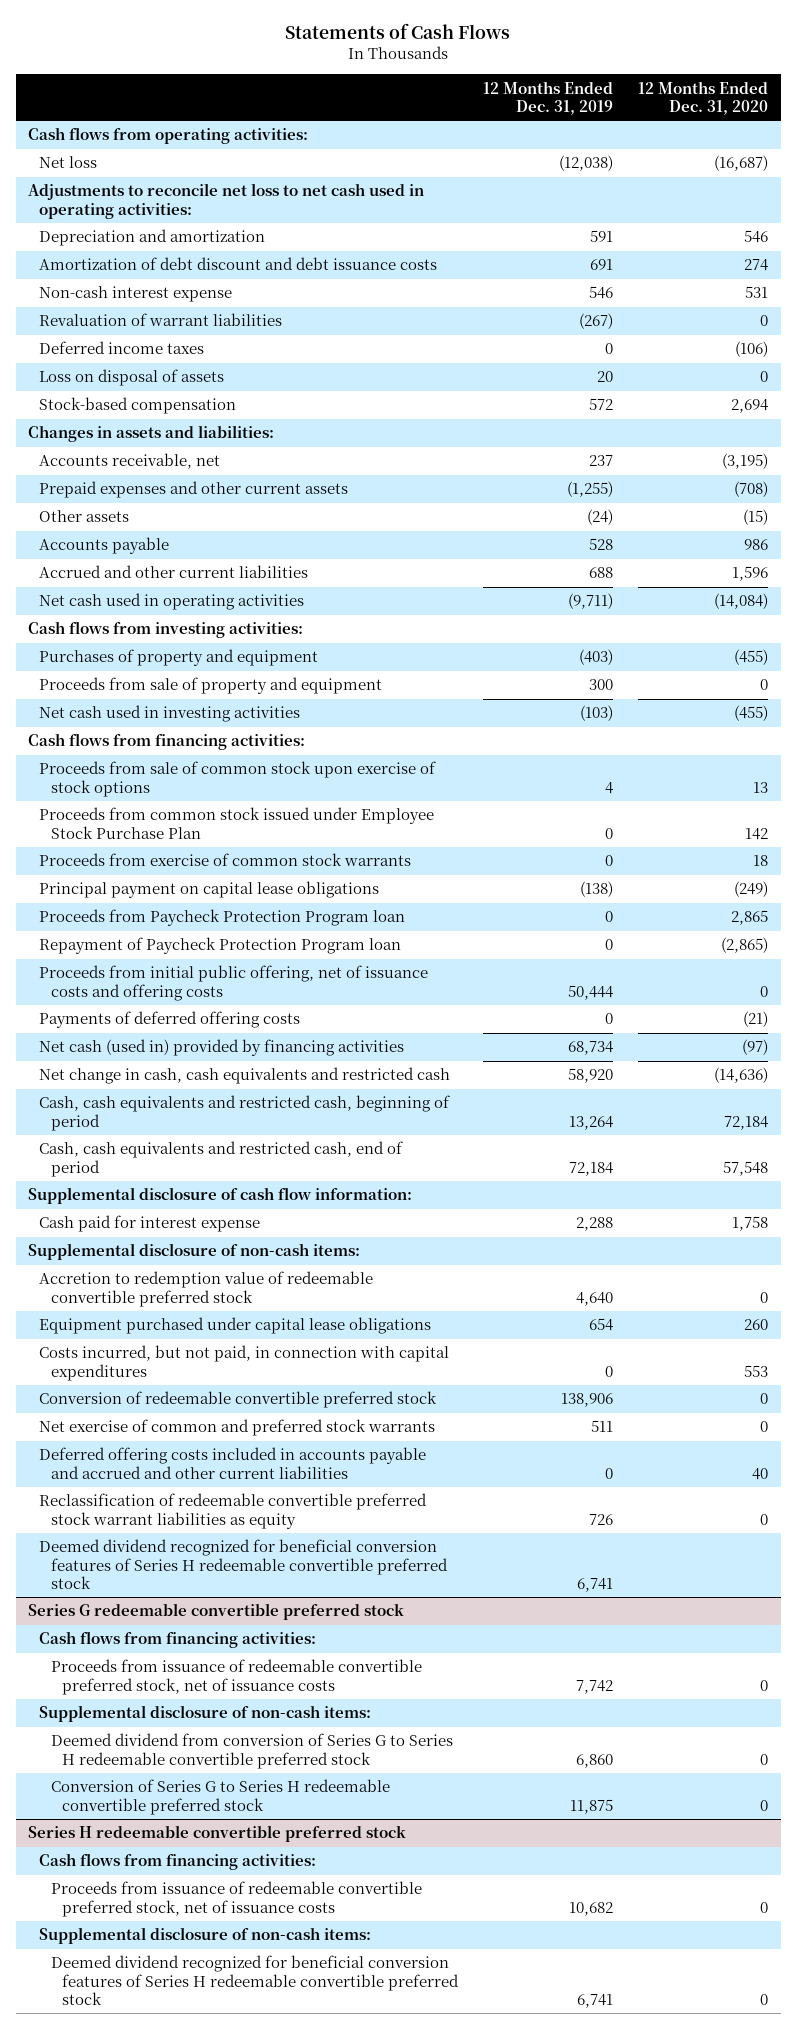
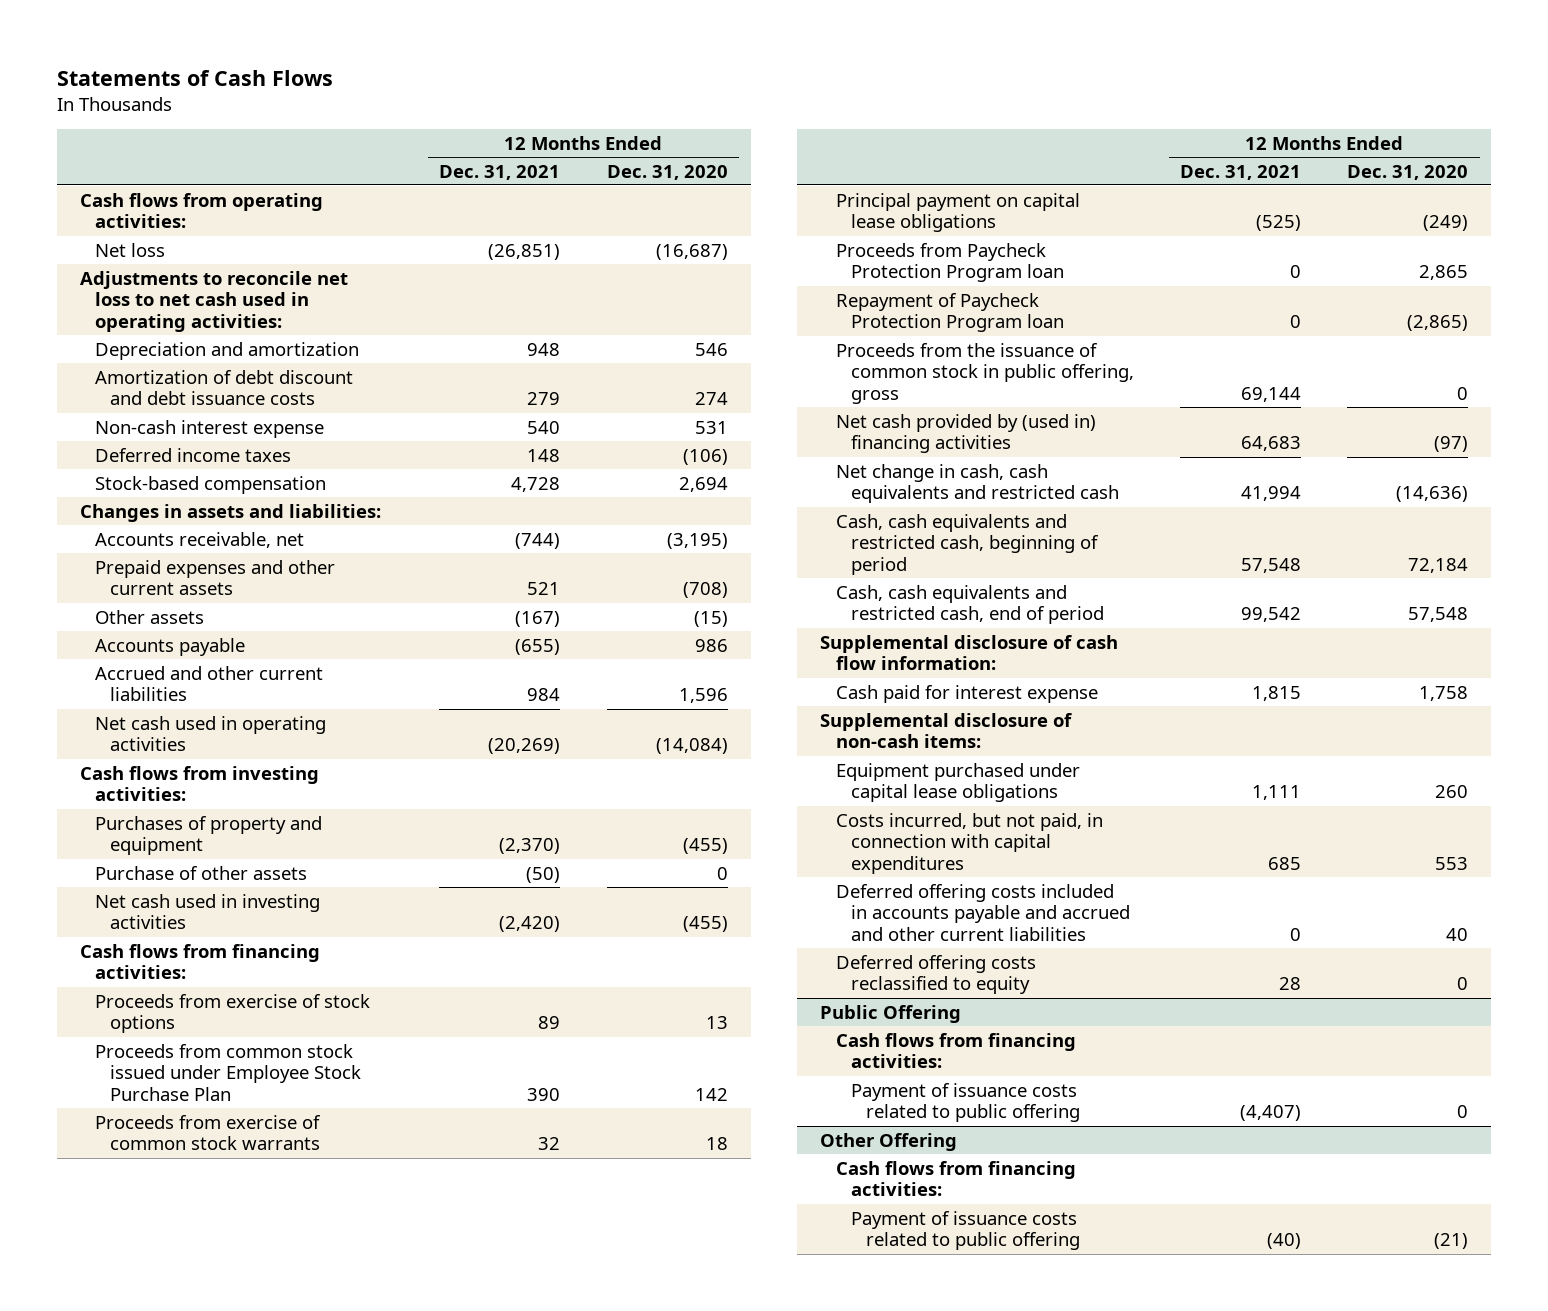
[483,80,614,115] 12 Months Ended Dec. 31, 2019 -> none
none -> [439,164,561,180] Dec. 31, 2021
[39,313,283,327] Revaluation of warrant liabilities -> none
[39,369,225,387] Loss on disposal of assets -> none
[39,677,383,695] Proceeds from sale of property and equipment -> none
none -> [94,865,307,880] Purchase of other assets
[39,761,437,797] Proceeds from sale of common stock upon exercise of stock options -> [94,993,370,1034] Proceeds from exercise of stock options
[39,965,429,1001] Proceeds from initial public offering, net of issuance costs and offering costs -> none
[39,1011,301,1029] Payments of deferred offering costs -> none
none -> [835,342,1134,405] Proceeds from the issuance of common stock in public offering, gross
[39,1039,405,1057] Net cash (used in) provided by financing activities -> [835,413,1096,454] Net cash provided by (used in) financing activities
[39,1271,374,1307] Accretion to redemption value of redeemable convertible preferred stock -> none
[39,1391,438,1409] Conversion of redeemable convertible preferred stock -> none
[39,1419,436,1437] Net exercise of common and preferred stock warrants -> none
[39,1493,428,1529] Reclassification of redeemable convertible preferred stock warrant liabilities as equity -> none
[39,1539,448,1590] Deemed dividend recognized for beneficial conversion features of Series H redeemable convertible preferred stock -> none
[28,1603,405,1621] Series G redeemable convertible preferred stock -> none
none -> [835,954,1036,995] Deferred offering costs reclassified to equity
none -> [820,1004,962,1023] Public Offering
[50,1659,422,1695] Proceeds from issuance of redeemable convertible preferred stock, net of issuance costs -> none
[39,1705,372,1723] Supplemental disclosure of non-cash items: -> none
[50,1733,453,1769] Deemed dividend from conversion of Series G to Series H redeemable convertible preferred stock -> none
[50,1779,390,1815] Conversion of Series G to Series H redeemable convertible preferred stock -> none
[28,1825,407,1843] Series H redeemable convertible preferred stock -> none
none -> [850,1082,1081,1123] Payment of issuance costs related to public offering
none -> [820,1132,958,1151] Other Offering
[50,1881,422,1917] Proceeds from issuance of redeemable convertible preferred stock, net of issuance costs -> none
[39,1927,372,1945] Supplemental disclosure of non-cash items: -> none
[50,1955,459,2006] Deemed dividend recognized for beneficial conversion features of Series H redeemable convertible preferred stock -> none
none -> [850,1210,1081,1251] Payment of issuance costs related to public offering

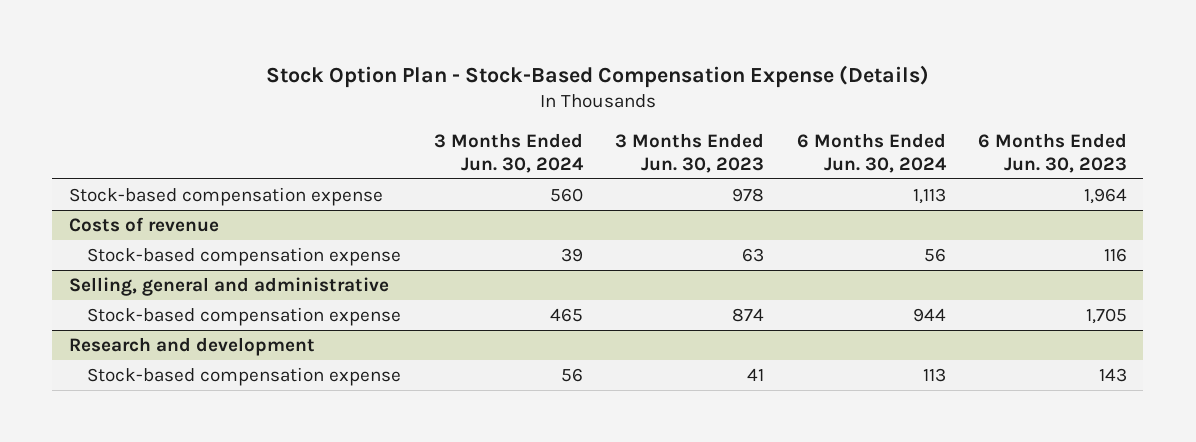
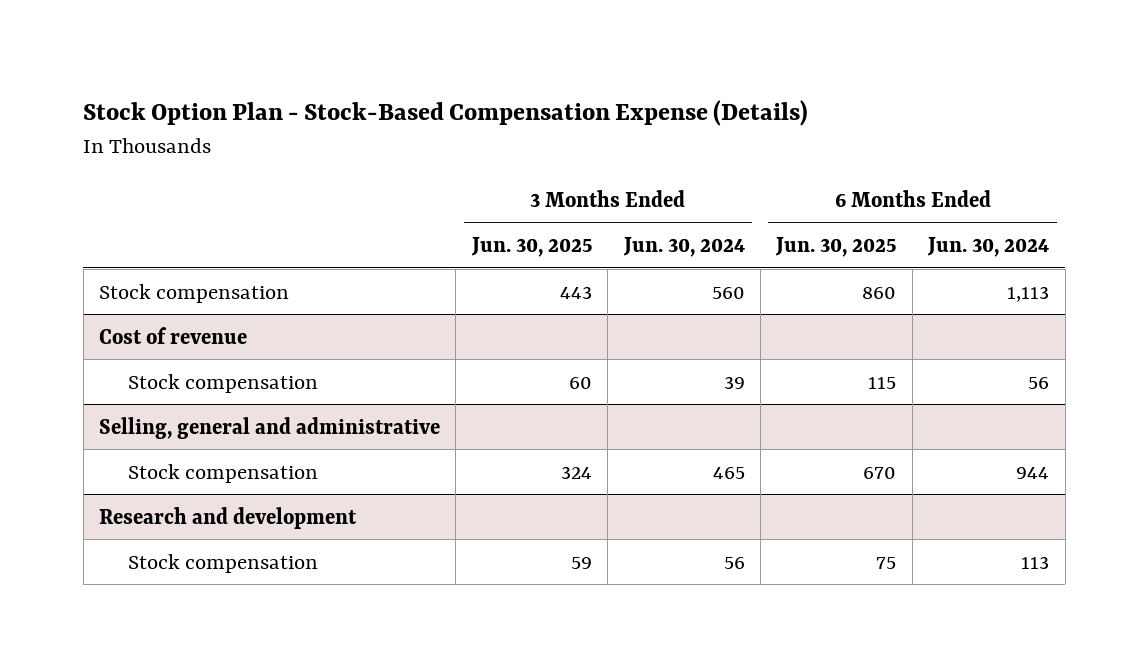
[615,132,765,173] 3 Months Ended Jun. 30, 2023 -> none
[978,132,1128,173] 6 Months Ended Jun. 30, 2023 -> none
none -> [470,237,592,258] Jun. 30, 2025
none -> [775,237,897,258] Jun. 30, 2025
[68,186,383,206] Stock-based compensation expense -> [98,283,289,303] Stock compensation
[68,216,219,232] Costs of revenue -> [98,326,247,344] Cost of revenue
[87,246,402,266] Stock-based compensation expense -> [128,373,319,393] Stock compensation
[87,306,402,326] Stock-based compensation expense -> [128,463,319,483] Stock compensation
[87,366,402,386] Stock-based compensation expense -> [128,553,319,573] Stock compensation

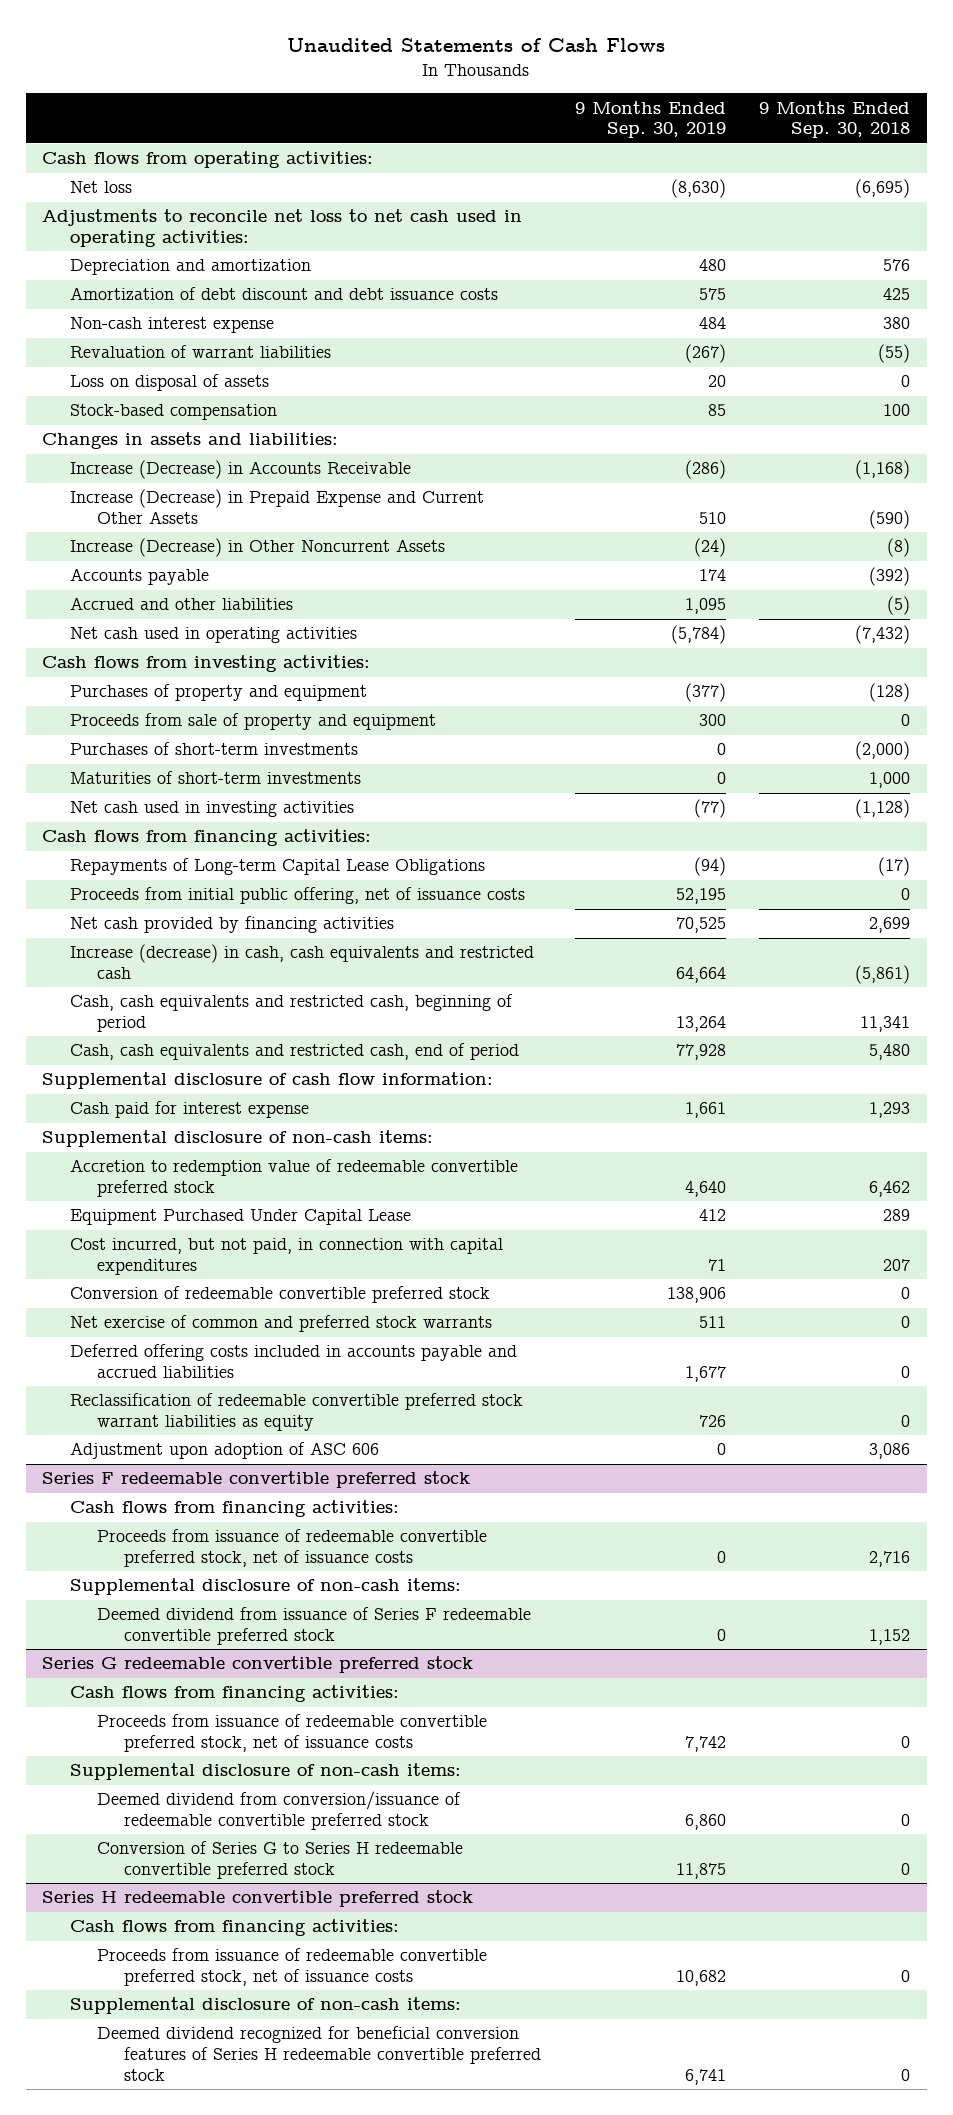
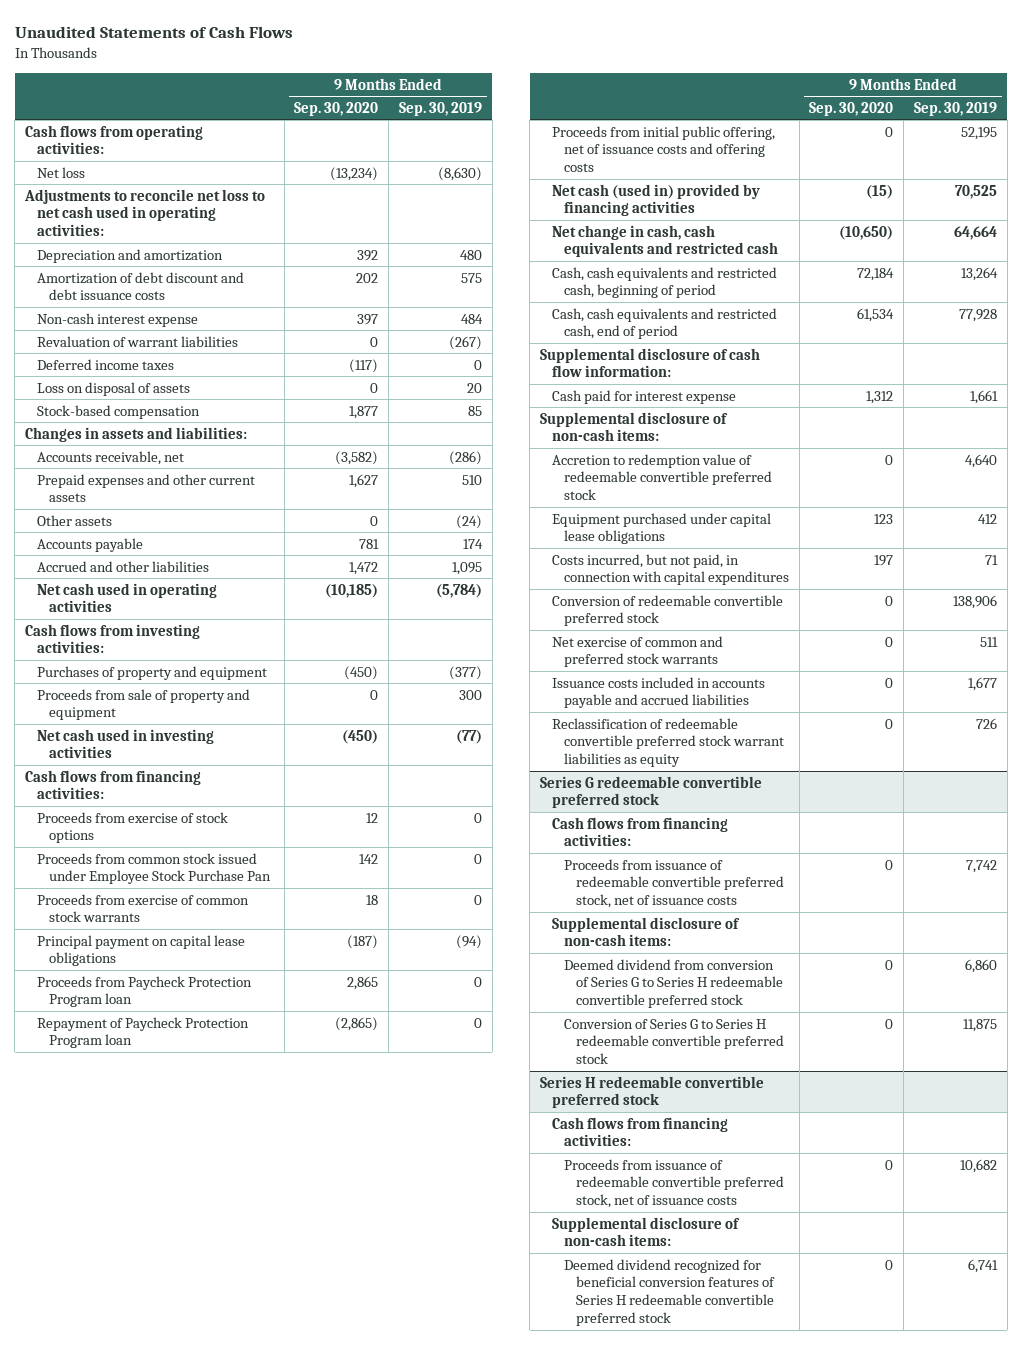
[759,100,911,139] 9 Months Ended Sep. 30, 2018 -> none
none -> [294,101,379,116] Sep. 30, 2020
none -> [36,358,174,370] Deferred income taxes
[69,460,411,480] Increase (Decrease) in Accounts Receivable -> [36,450,184,465] Accounts receivable, net
[69,489,484,524] Increase (Decrease) in Prepaid Expense and Current Other Assets -> [36,473,255,503] Prepaid expenses and other current assets
[69,538,445,558] Increase (Decrease) in Other Noncurrent Assets -> [36,514,112,526] Other assets
[69,742,358,756] Purchases of short-term investments -> none
[69,771,361,785] Maturities of short-term investments -> none
none -> [36,811,228,844] Proceeds from exercise of stock options
none -> [36,852,271,885] Proceeds from common stock issued under Employee Stock Purchase Pan
none -> [36,893,249,923] Proceeds from exercise of common stock warrants
[69,858,485,876] Repayments of Long-term Capital Lease Obligations -> [36,934,245,967] Principal payment on capital lease obligations
none -> [36,975,252,1008] Proceeds from Paycheck Protection Program loan
none -> [36,1016,249,1049] Repayment of Paycheck Protection Program loan
[69,887,525,905] Proceeds from initial public offering, net of issuance costs -> [551,125,775,173] Proceeds from initial public offering, net of issuance costs and offering costs
[69,916,394,934] Net cash provided by financing activities -> [551,183,760,217] Net cash (used in) provided by financing activities
[69,944,534,979] Increase (decrease) in cash, cash equivalents and restricted cash -> [551,224,778,258] Net change in cash, cash equivalents and restricted cash
[69,1209,411,1226] Equipment Purchased Under Capital Lease -> [551,512,771,545] Equipment purchased under capital lease obligations
[69,1238,503,1275] Cost incurred, but not paid, in connection with capital expenditures -> [551,553,789,586] Costs incurred, but not paid, in connection with capital expenditures
[69,1344,517,1378] Deferred offering costs included in accounts payable and accrued liabilities -> [551,676,765,709] Issuance costs included in accounts payable and accrued liabilities
[69,1442,379,1460] Adjustment upon adoption of ASC 606 -> none
[42,1471,471,1489] Series F redeemable convertible preferred stock -> none
[69,1500,399,1518] Cash flows from financing activities: -> none
[97,1529,488,1567] Proceeds from issuance of redeemable convertible preferred stock, net of issuance costs -> none
[69,1578,461,1596] Supplemental disclosure of non-cash items: -> none
[97,1607,532,1645] Deemed dividend from issuance of Series F redeemable convertible preferred stock -> none
[97,1791,462,1830] Deemed dividend from conversion/issuance of redeemable convertible preferred stock -> [563,958,783,1009] Deemed dividend from conversion of Series G to Series H redeemable convertible preferred stock

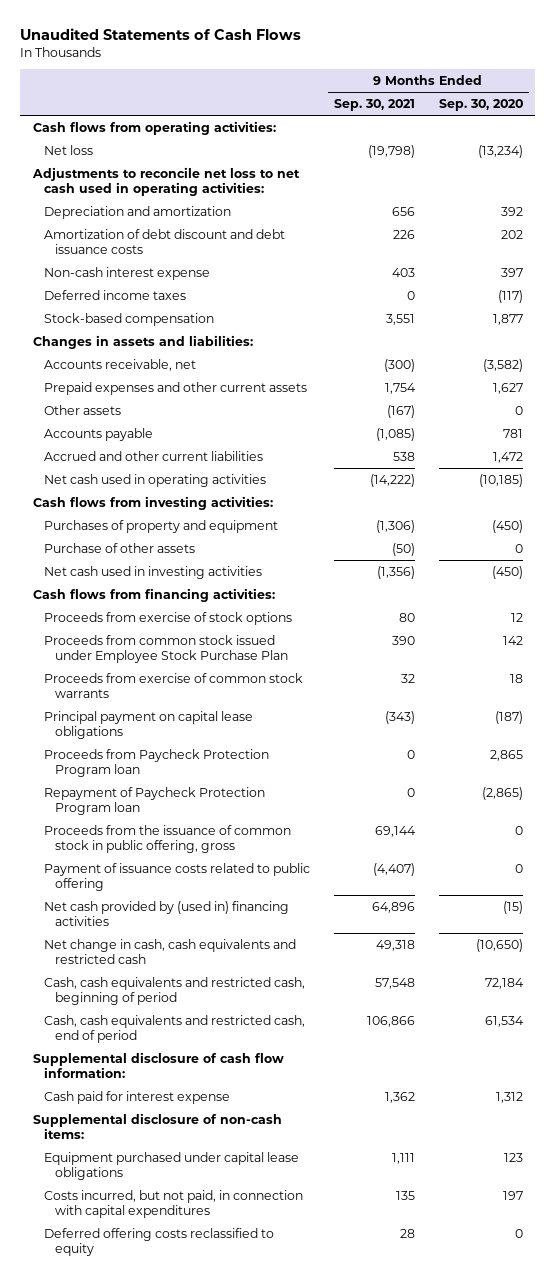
[398,101,482,116] Sep. 30, 2019 -> none
none -> [333,99,415,112] Sep. 30, 2021
[36,335,238,347] Revaluation of warrant liabilities -> none
[36,381,190,396] Loss on disposal of assets -> none
[36,560,209,572] Accrued and other liabilities -> [43,450,263,461] Accrued and other current liabilities
[36,688,250,721] Proceeds from sale of property and equipment -> none
none -> [43,542,195,553] Purchase of other assets
[36,852,271,885] Proceeds from common stock issued under Employee Stock Purchase Pan -> [43,634,288,663] Proceeds from common stock issued under Employee Stock Purchase Plan
[551,125,775,173] Proceeds from initial public offering, net of issuance costs and offering costs -> none
none -> [43,824,291,853] Proceeds from the issuance of common stock in public offering, gross
none -> [43,862,310,891] Payment of issuance costs related to public offering
[551,183,760,217] Net cash (used in) provided by financing activities -> [43,900,289,926] Net cash provided by (used in) financing activities
[551,453,772,501] Accretion to redemption value of redeemable convertible preferred stock -> none
[551,594,783,627] Conversion of redeemable convertible preferred stock -> none
[551,635,723,668] Net exercise of common and preferred stock warrants -> none
[551,676,765,709] Issuance costs included in accounts payable and accrued liabilities -> none
[551,717,784,768] Reclassification of redeemable convertible preferred stock warrant liabilities as equity -> none
[540,775,763,809] Series G redeemable convertible preferred stock -> none
[551,816,728,847] Cash flows from financing activities: -> none
[563,858,784,909] Proceeds from issuance of redeemable convertible preferred stock, net of issuance costs -> none
[551,916,740,947] Supplemental disclosure of non-cash items: -> none
[563,958,783,1009] Deemed dividend from conversion of Series G to Series H redeemable convertible preferred stock -> none
[563,1018,784,1065] Conversion of Series G to Series H redeemable convertible preferred stock -> none
[540,1075,765,1109] Series H redeemable convertible preferred stock -> none
[551,1116,728,1147] Cash flows from financing activities: -> none
[563,1158,784,1209] Proceeds from issuance of redeemable convertible preferred stock, net of issuance costs -> none
[551,1216,740,1247] Supplemental disclosure of non-cash items: -> none
[563,1258,775,1327] Deemed dividend recognized for beneficial conversion features of Series H redeemable convertible preferred stock -> none
none -> [43,1227,274,1256] Deferred offering costs reclassified to equity

